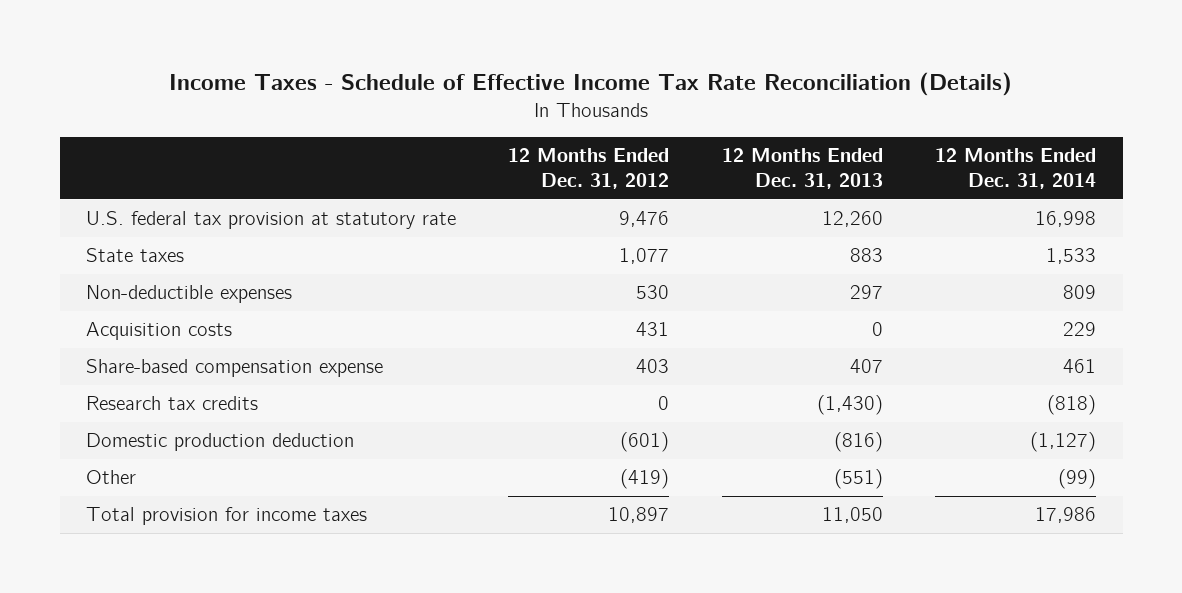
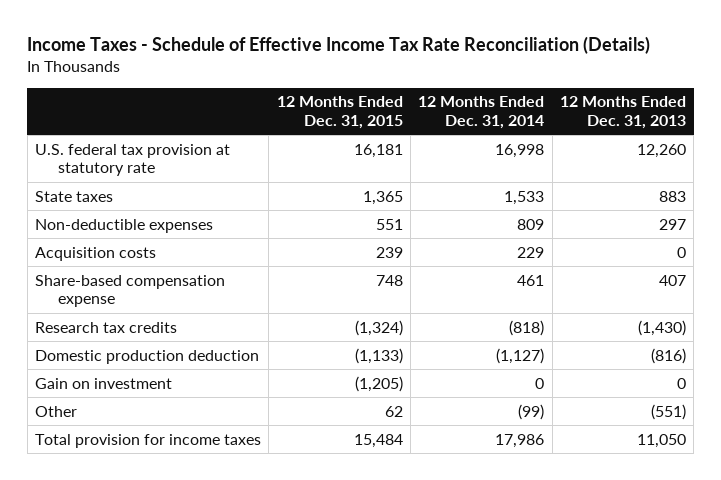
[508,147,670,190] 12 Months Ended Dec. 31, 2012 -> none
none -> [276,96,403,130] 12 Months Ended Dec. 31, 2015
none -> [34,377,172,389] Gain on investment

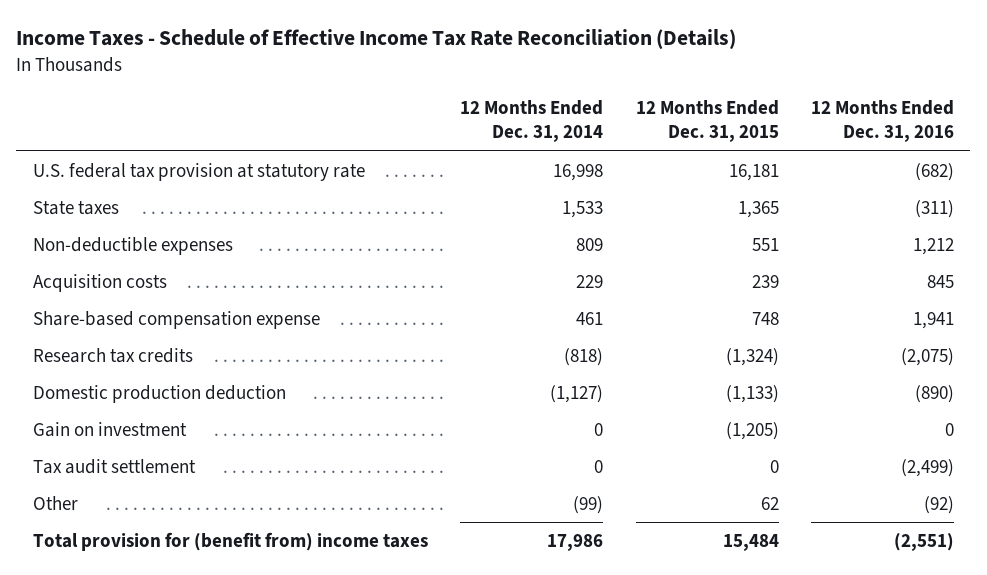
[560,96,687,130] 12 Months Ended Dec. 31, 2013 -> none
none -> [811,100,955,143] 12 Months Ended Dec. 31, 2016
none -> [32,458,196,474] Tax audit settlement
[34,433,261,448] Total provision for income taxes -> [32,531,428,551] Total provision for (benefit from) income taxes

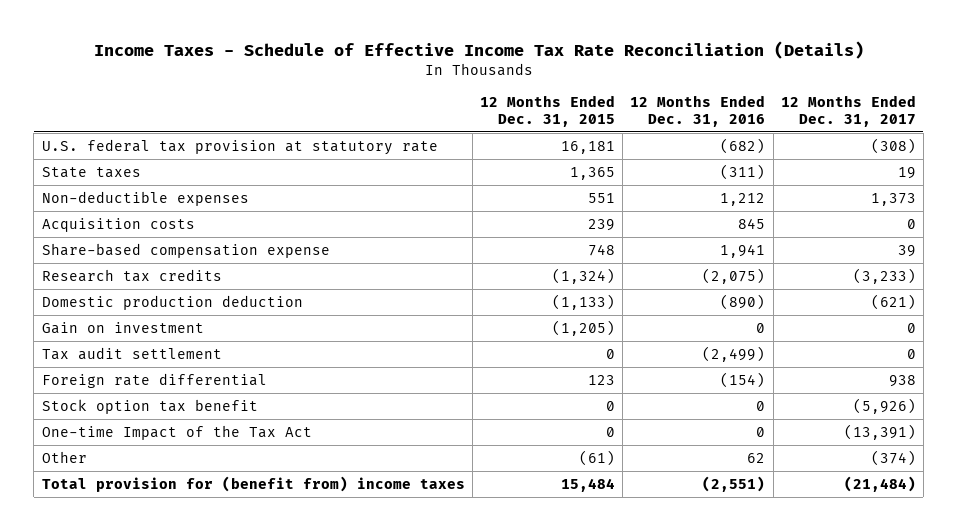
[460,100,604,143] 12 Months Ended Dec. 31, 2014 -> none
none -> [780,95,916,127] 12 Months Ended Dec. 31, 2017
none -> [41,372,267,388] Foreign rate differential
none -> [41,398,258,414] Stock option tax benefit
none -> [41,424,312,440] One-time Impact of the Tax Act
[760,496,779,510] 62 -> [578,449,615,466] (61)
[924,495,955,514] (92) -> [747,452,766,463] 62

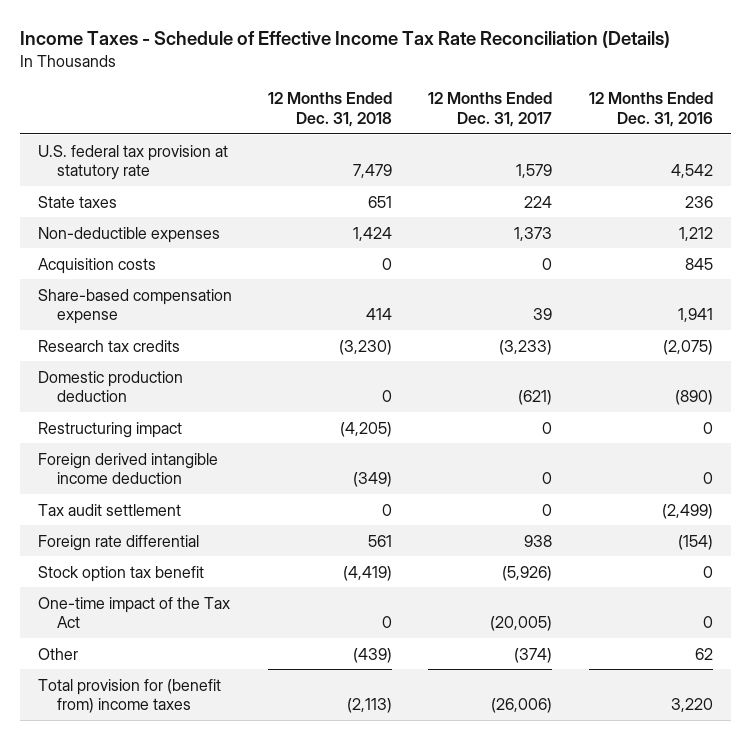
[479,95,615,127] 12 Months Ended Dec. 31, 2015 -> none
none -> [268,92,393,128] 12 Months Ended Dec. 31, 2018
[720,137,766,154] (682) -> [670,164,713,179] 4,542
[870,137,916,154] (308) -> [516,164,553,179] 1,579
[720,163,766,180] (311) -> [684,195,713,208] 236
[897,166,916,179] 19 -> [524,195,553,208] 224
[41,321,204,334] Gain on investment -> [38,421,183,438] Restructuring impact
none -> [38,452,219,485] Foreign derived intangible income deduction
[41,424,312,440] One-time Impact of the Tax Act -> [38,596,231,629] One-time impact of the Tax Act
[843,423,916,440] (13,391) -> [490,616,553,632] (20,005)
[702,475,766,492] (2,551) -> [670,698,713,713] 3,220
[843,475,916,492] (21,484) -> [491,698,553,714] (26,006)

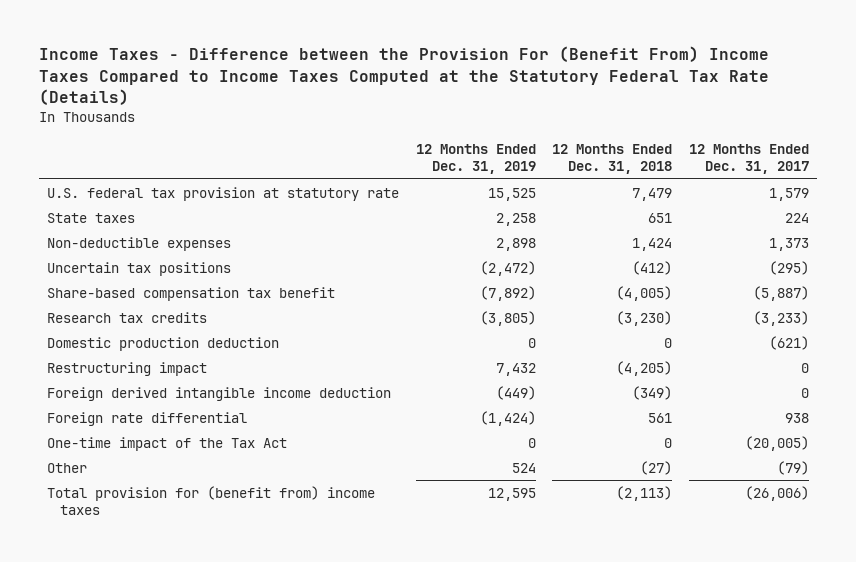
[20,31,671,49] Income Taxes - Schedule of Effective Income Tax Rate Reconciliation (Details) -> [38,46,769,106] Income Taxes - Difference between the Provision For (Benefit From) Income Taxes Compared to Income Taxes Computed at the Statutory Federal Tax Rate (Details)
[588,92,713,128] 12 Months Ended Dec. 31, 2016 -> none
none -> [415,143,536,175] 12 Months Ended Dec. 31, 2019
[38,257,157,274] Acquisition costs -> none
none -> [47,261,232,276] Uncertain tax positions
[38,288,233,325] Share-based compensation expense -> [47,286,336,301] Share-based compensation tax benefit
[366,308,393,321] 414 -> [616,285,673,301] (4,005)
[533,308,553,321] 39 -> [752,285,809,301] (5,887)
[38,503,182,516] Tax audit settlement -> none
[38,565,205,582] Stock option tax benefit -> none
[353,647,393,663] (439) -> [640,460,673,475] (27)
[514,647,553,663] (374) -> [776,460,809,475] (79)

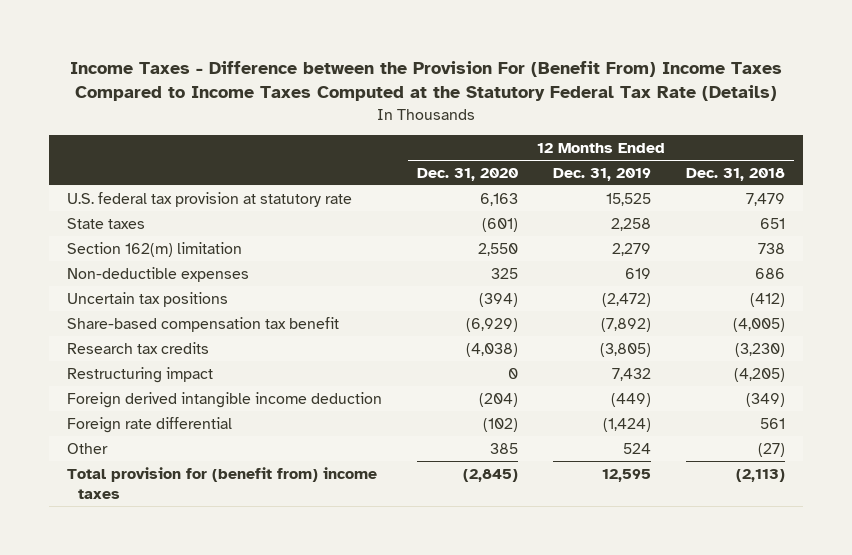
[688,143,809,175] 12 Months Ended Dec. 31, 2017 -> none
none -> [416,167,518,181] Dec. 31, 2020
none -> [66,241,242,257] Section 162(m) limitation
[495,237,536,251] 2,898 -> [624,267,651,279] 619
[632,237,673,251] 1,424 -> [754,267,785,279] 686
[47,336,280,351] Domestic production deduction -> none
[47,436,288,451] One-time impact of the Tax Act -> none

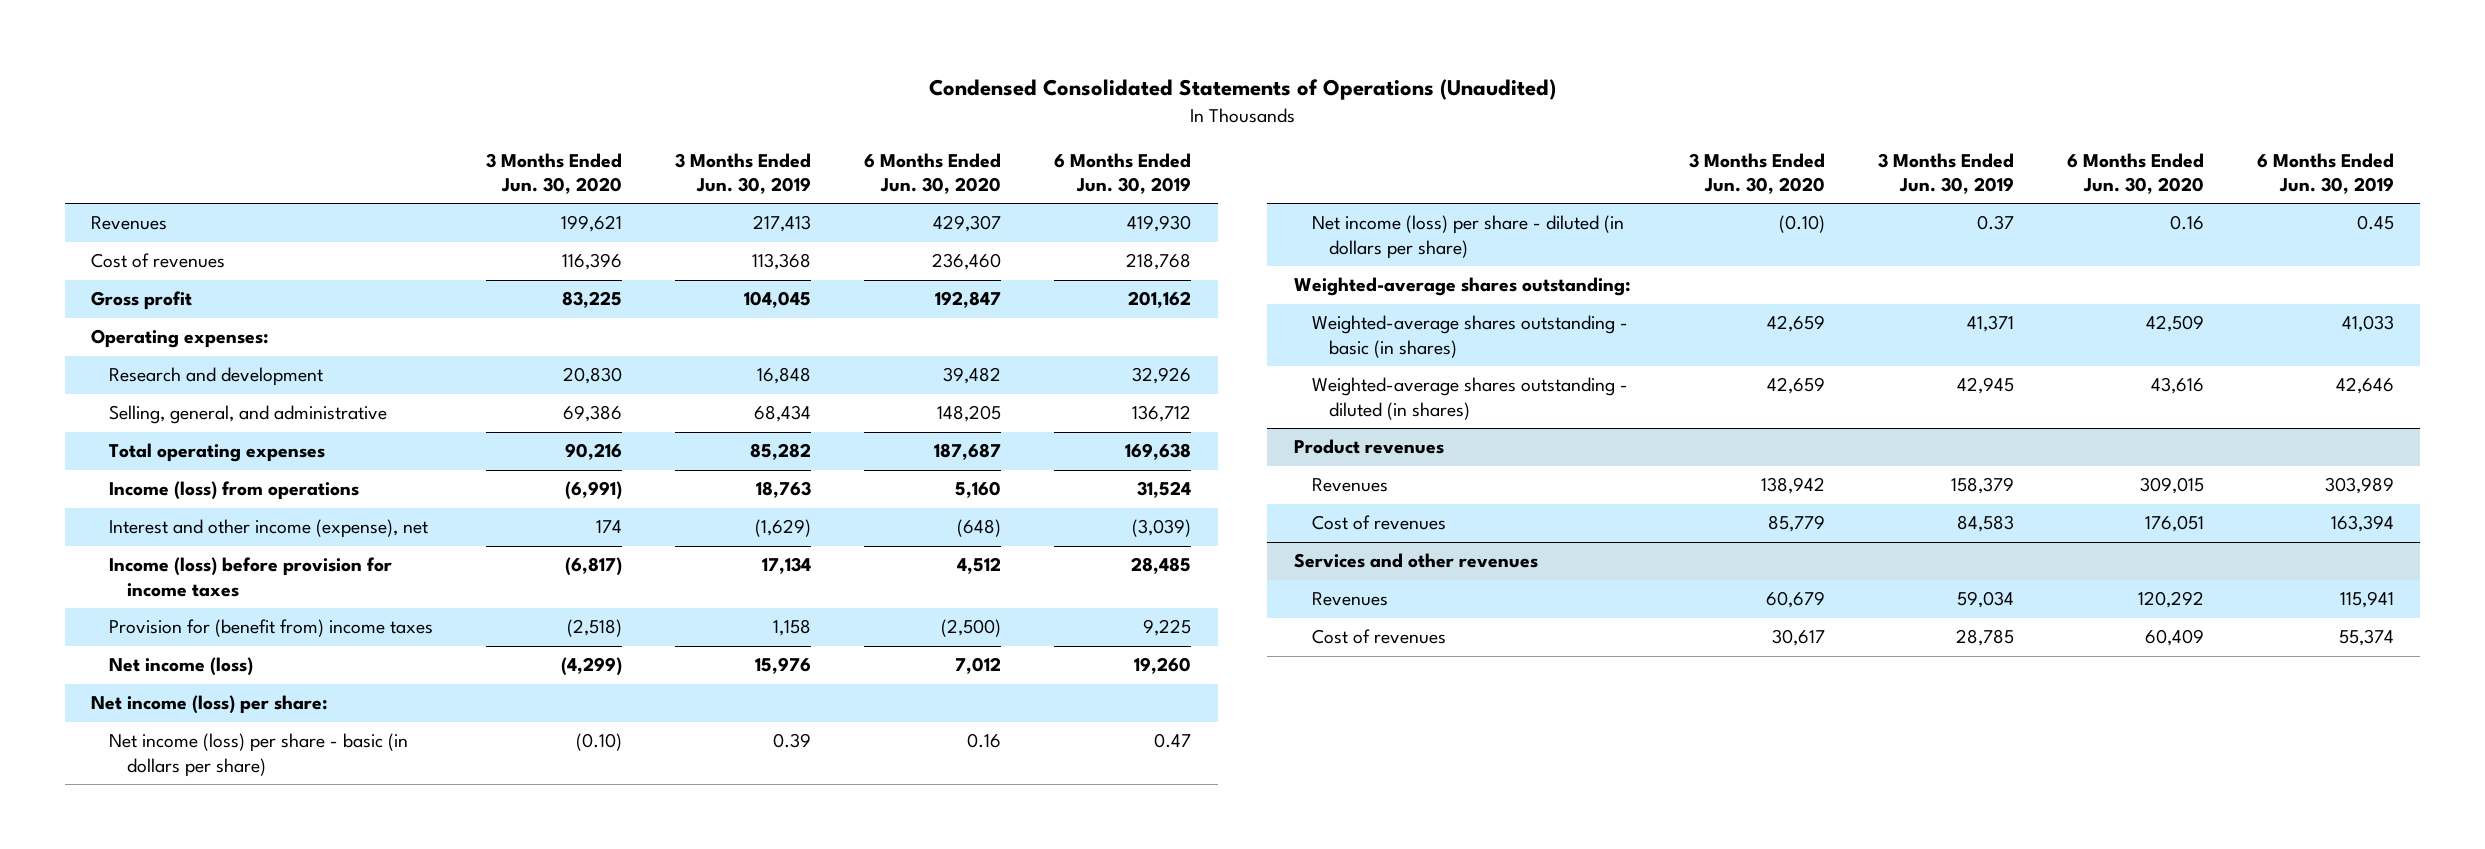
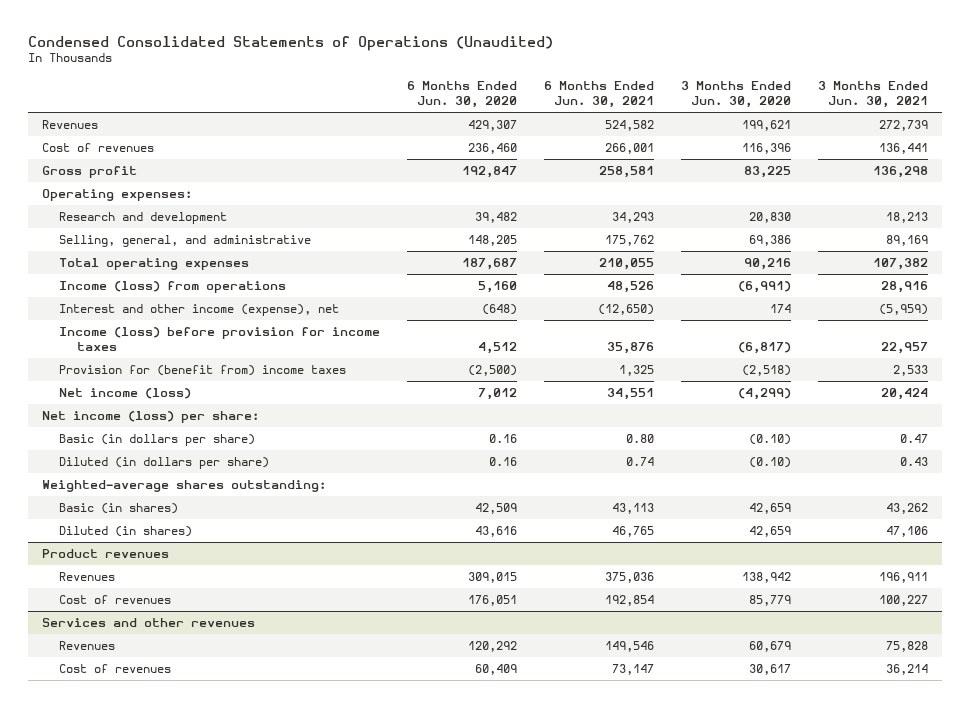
[675,152,812,195] 3 Months Ended Jun. 30, 2019 -> none
[1054,152,1192,195] 6 Months Ended Jun. 30, 2019 -> none
none -> [544,81,655,109] 6 Months Ended Jun. 30, 2021
none -> [818,81,929,109] 3 Months Ended Jun. 30, 2021
[109,733,409,777] Net income (loss) per share - basic (in dollars per share) -> [59,433,256,446] Basic (in dollars per share)
[1311,215,1624,259] Net income (loss) per share - diluted (in dollars per share) -> [59,456,270,469] Diluted (in dollars per share)
[1311,315,1628,358] Weighted-average shares outstanding - basic (in shares) -> [59,502,179,514] Basic (in shares)
[1311,377,1628,420] Weighted-average shares outstanding - diluted (in shares) -> [59,525,193,537] Diluted (in shares)

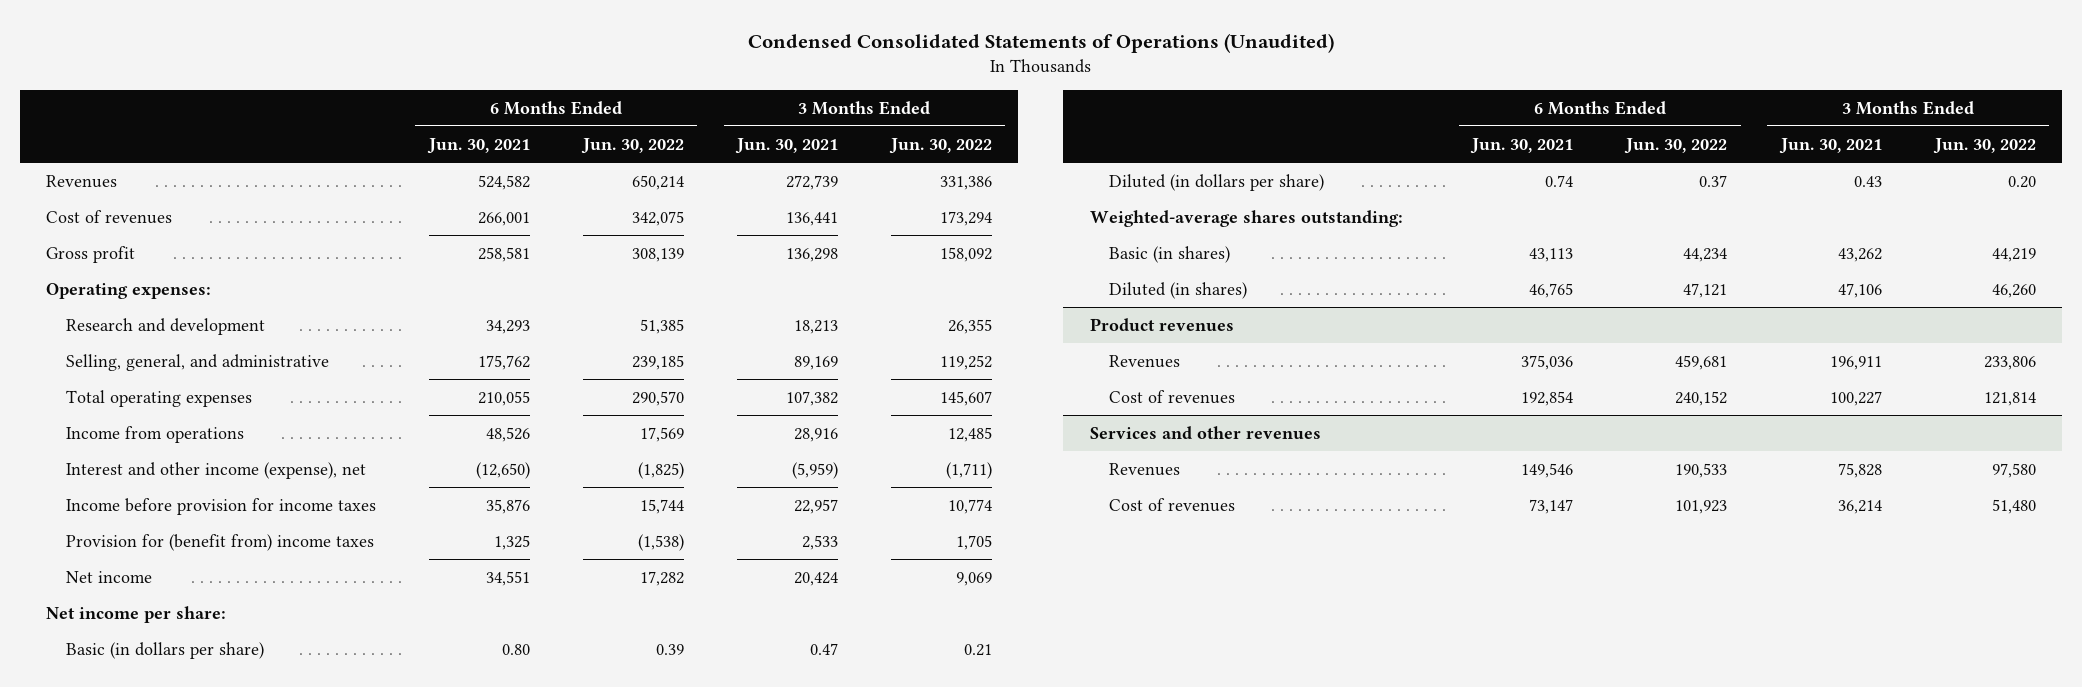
[407,81,518,109] 6 Months Ended Jun. 30, 2020 -> none
[681,81,792,109] 3 Months Ended Jun. 30, 2020 -> none
none -> [580,137,684,154] Jun. 30, 2022
none -> [888,137,992,154] Jun. 30, 2022
[59,280,287,293] Income (loss) from operations -> [65,425,244,443] Income from operations
[59,326,381,351] Income (loss) before provision for income taxes -> [65,497,376,515] Income before provision for income taxes
[59,387,192,399] Net income (loss) -> [65,570,152,583] Net income
[41,410,259,423] Net income (loss) per share: -> [46,605,227,623] Net income per share:

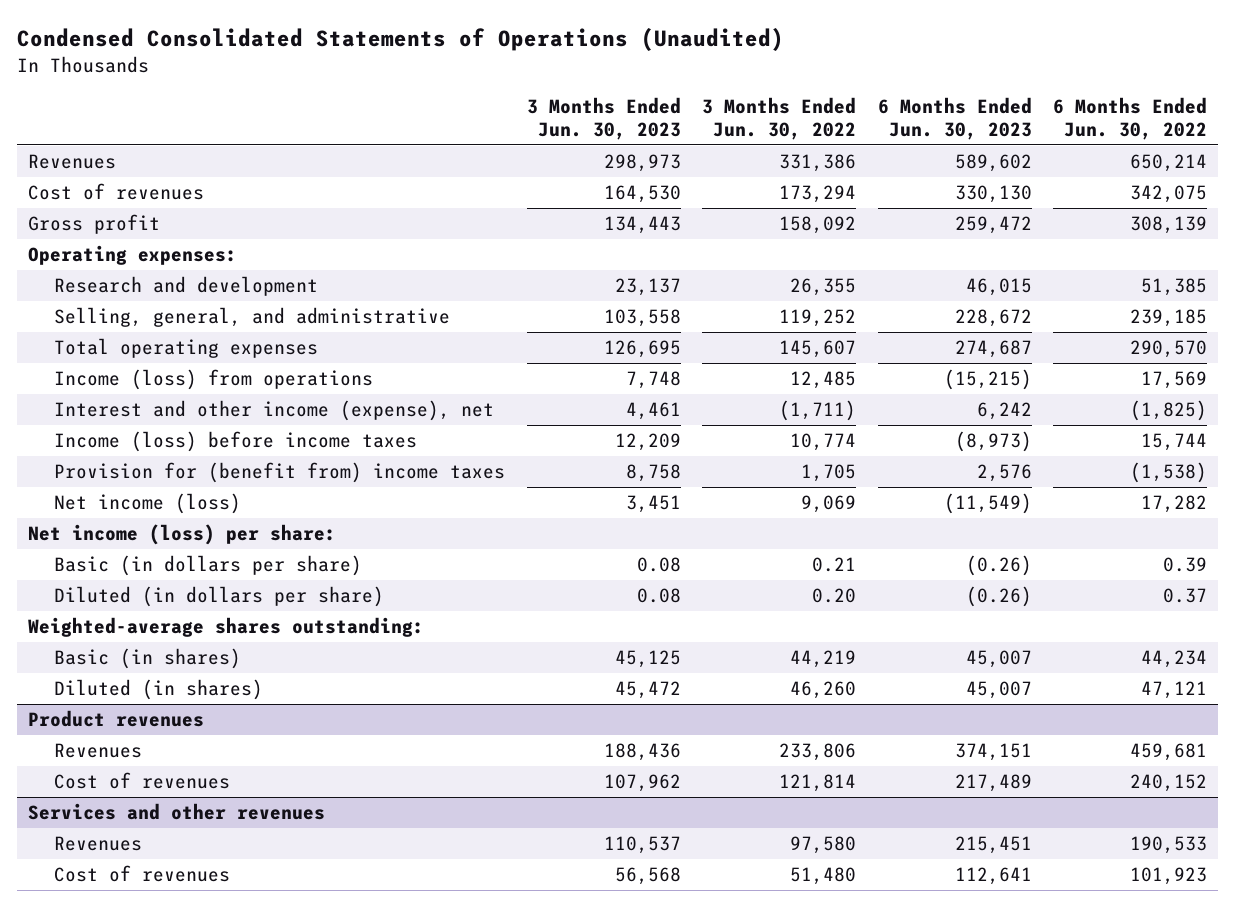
[426,137,530,154] Jun. 30, 2021 -> none
[734,137,838,154] Jun. 30, 2021 -> none
none -> [526,97,681,140] 3 Months Ended Jun. 30, 2023
none -> [877,97,1032,140] 6 Months Ended Jun. 30, 2023
[65,425,244,443] Income from operations -> [53,369,373,391] Income (loss) from operations
[65,497,376,515] Income before provision for income taxes -> [53,431,417,453] Income (loss) before income taxes
[65,570,152,583] Net income -> [53,493,241,515] Net income (loss)
[46,605,227,623] Net income per share: -> [27,524,336,546] Net income (loss) per share:

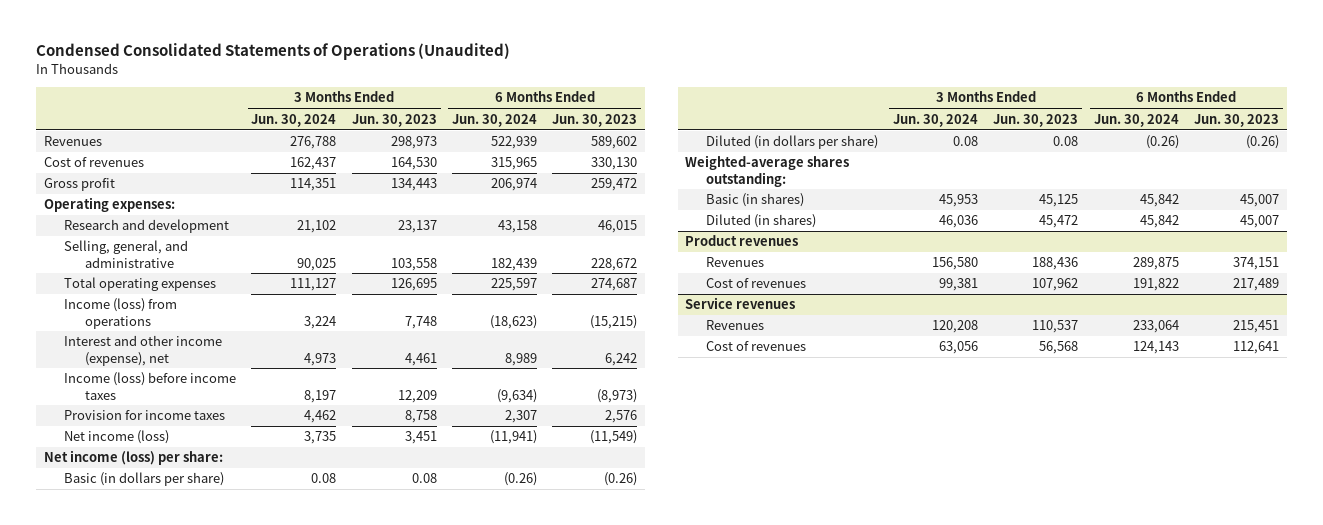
[702,97,857,140] 3 Months Ended Jun. 30, 2022 -> none
[1053,97,1208,140] 6 Months Ended Jun. 30, 2022 -> none
none -> [251,113,337,127] Jun. 30, 2024
none -> [452,113,538,127] Jun. 30, 2024
[53,462,505,484] Provision for (benefit from) income taxes -> [64,410,226,421] Provision for income taxes
[27,803,325,821] Services and other revenues -> [685,297,796,310] Service revenues

